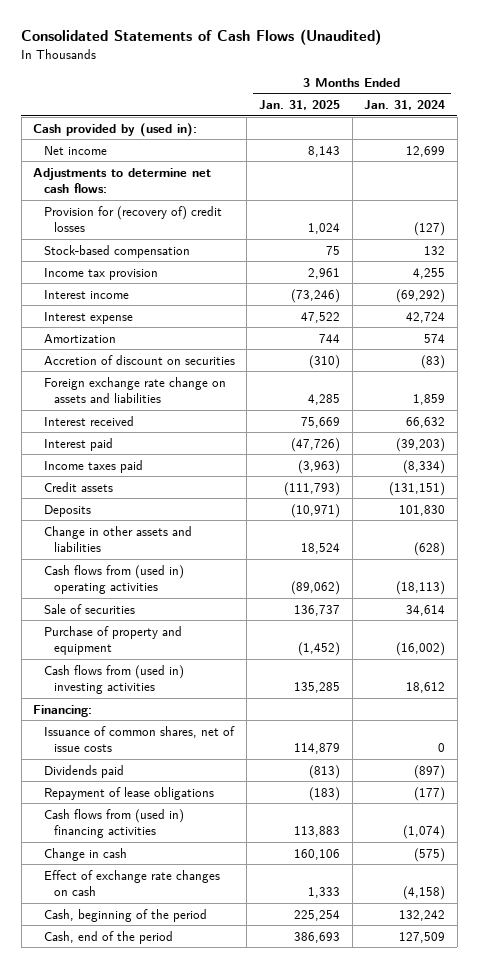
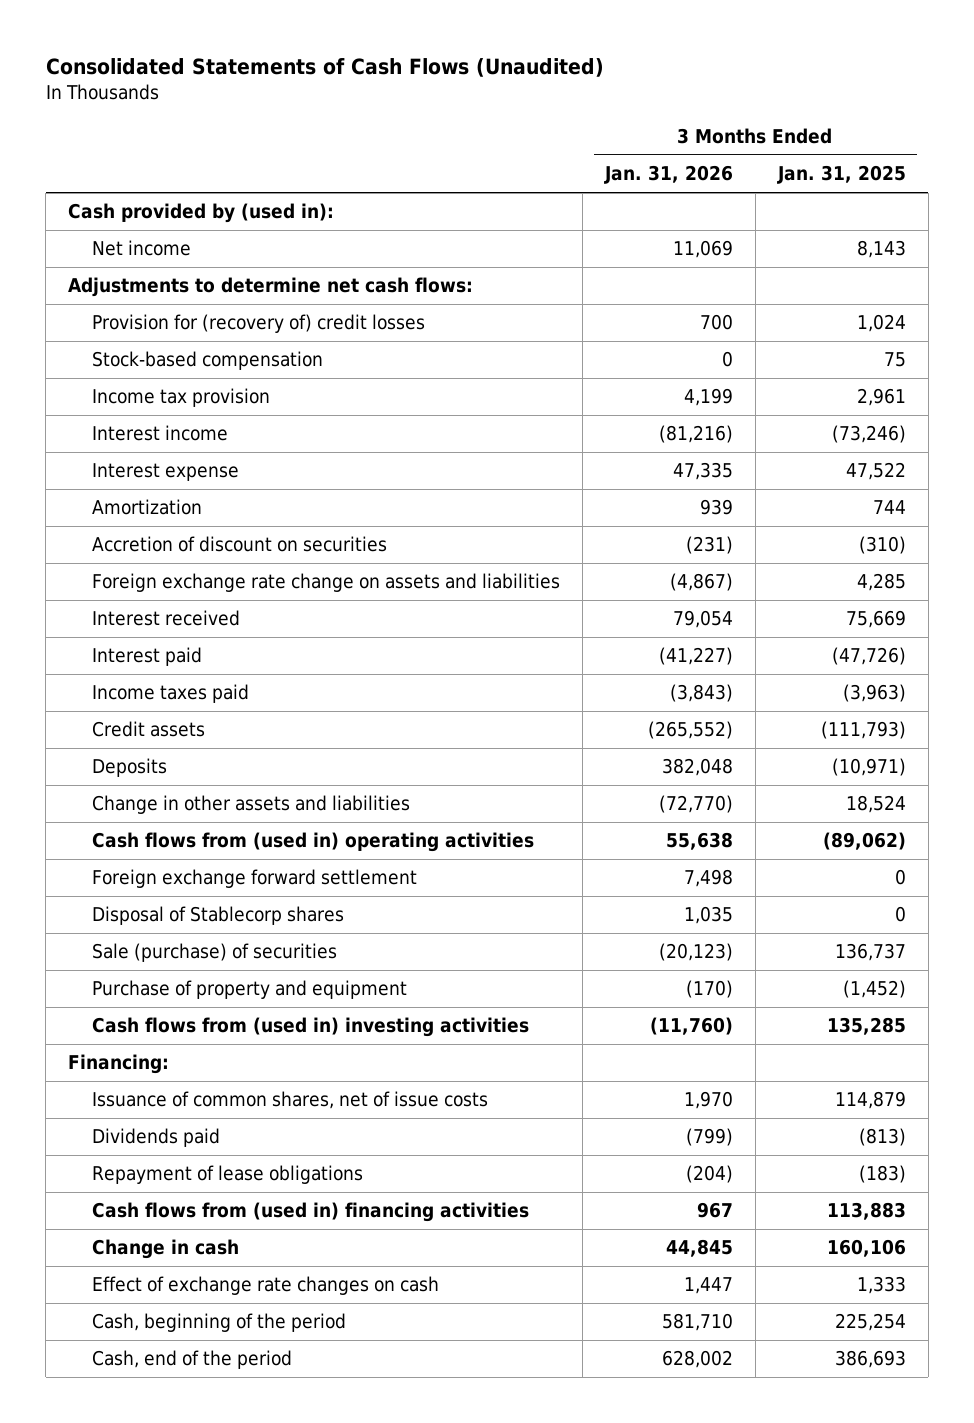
[364,100,446,111] Jan. 31, 2024 -> none
none -> [604,165,734,185] Jan. 31, 2026
none -> [92,869,418,889] Foreign exchange forward settlement
none -> [92,906,345,926] Disposal of Stablecorp shares
[43,603,135,614] Sale of securities -> [92,943,338,963] Sale (purchase) of securities

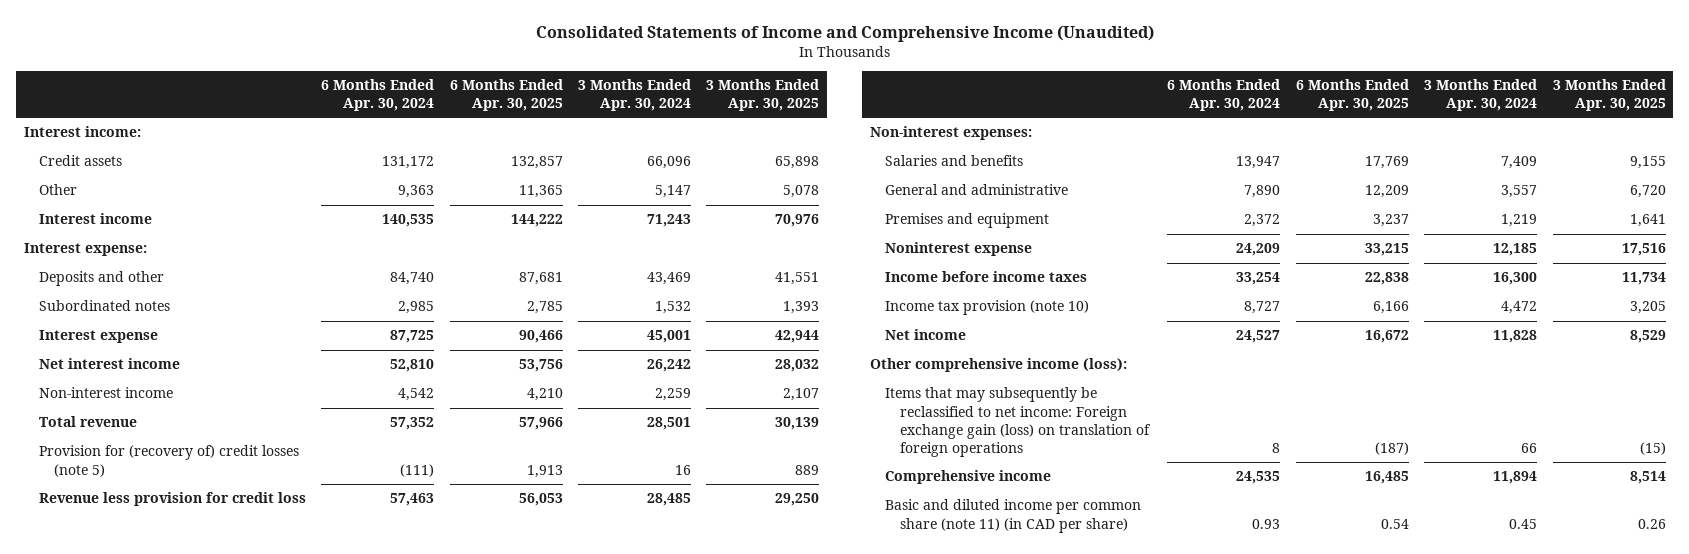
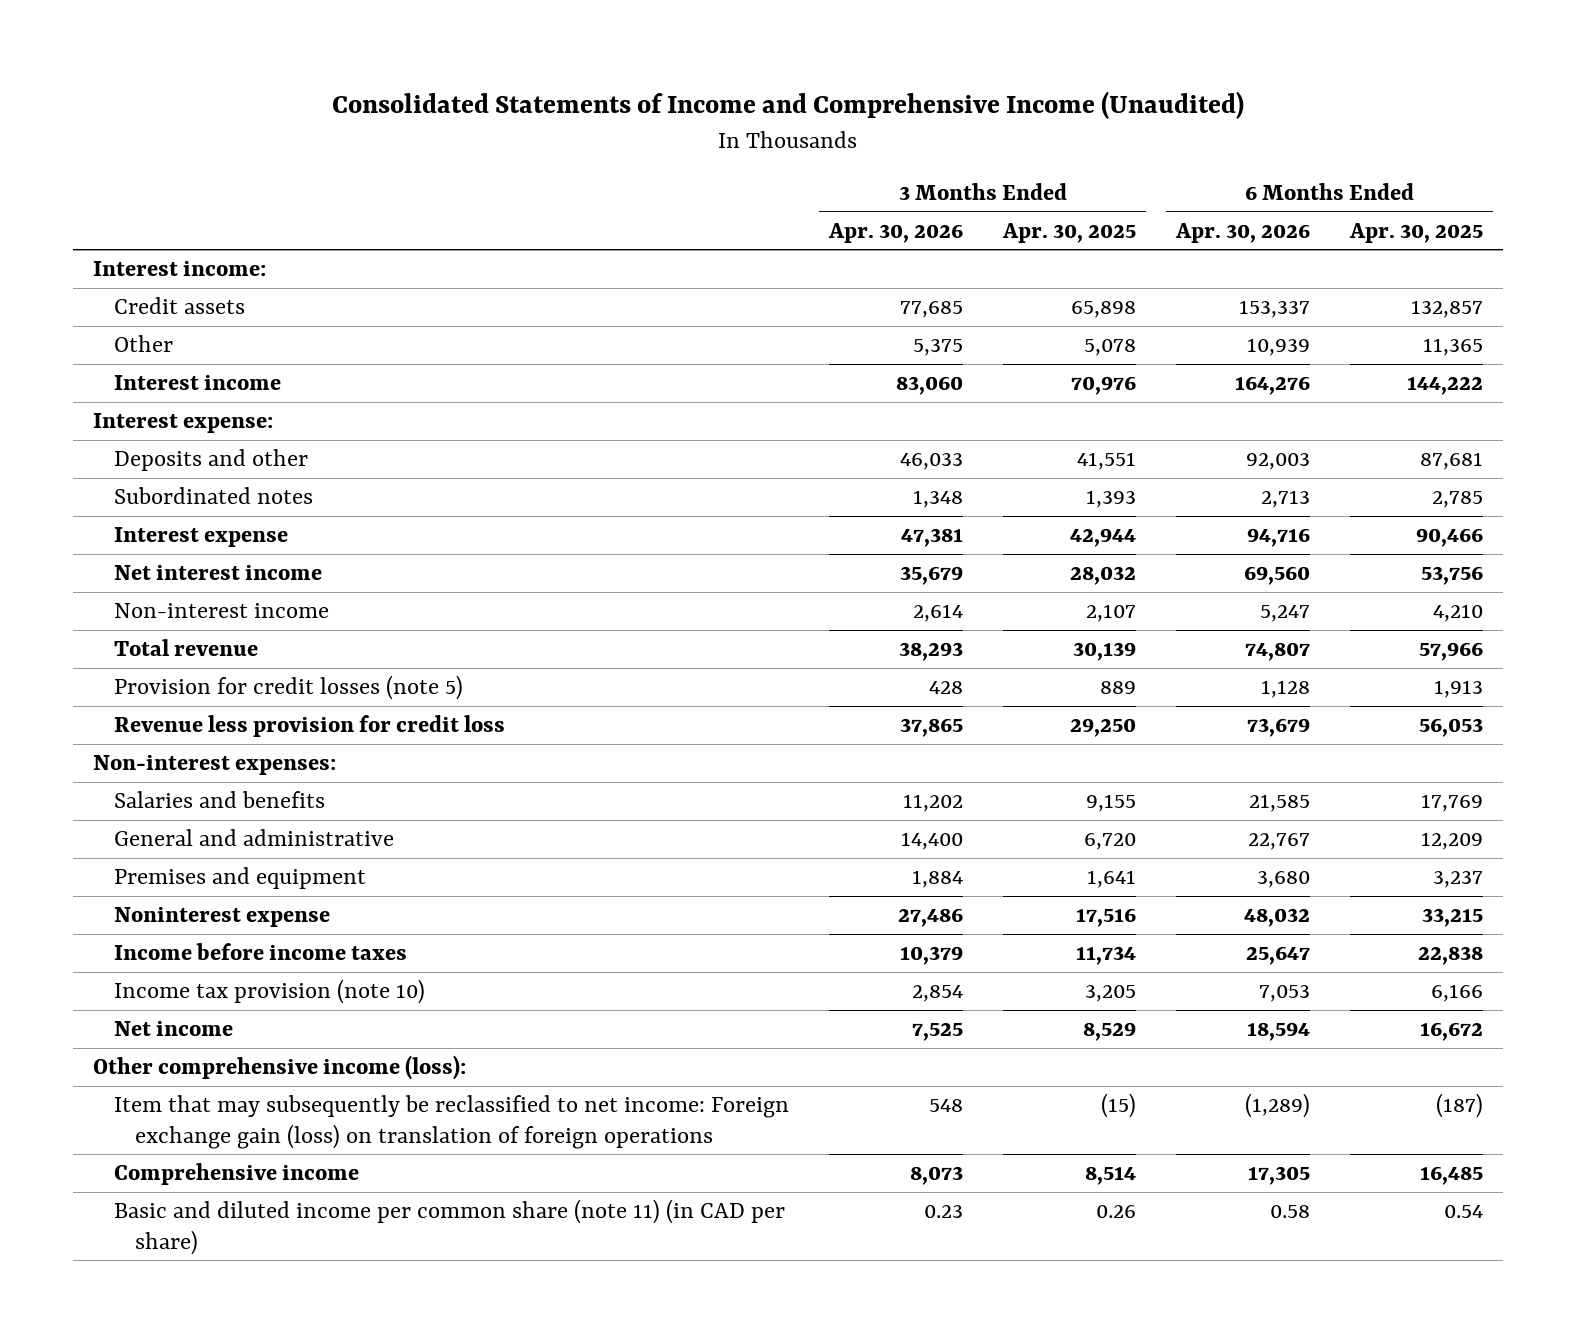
[321,78,435,112] 6 Months Ended Apr. 30, 2024 -> none
[577,78,691,112] 3 Months Ended Apr. 30, 2024 -> none
none -> [828,222,964,243] Apr. 30, 2026
none -> [1175,222,1311,243] Apr. 30, 2026
[38,445,299,477] Provision for (recovery of) credit losses (note 5) -> [114,675,464,701] Provision for credit losses (note 5)
[884,387,1151,457] Items that may subsequently be reclassified to net income: Foreign exchange gain (loss) on translation of foreign operations -> [114,1095,790,1149] Item that may subsequently be reclassified to net income: Foreign exchange gain (loss) on translation of foreign operations

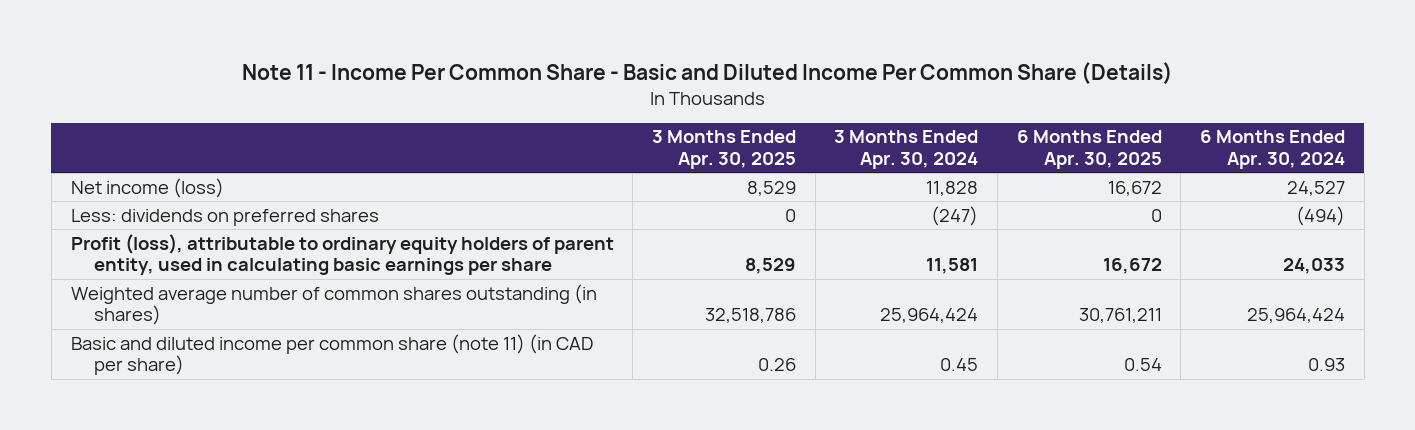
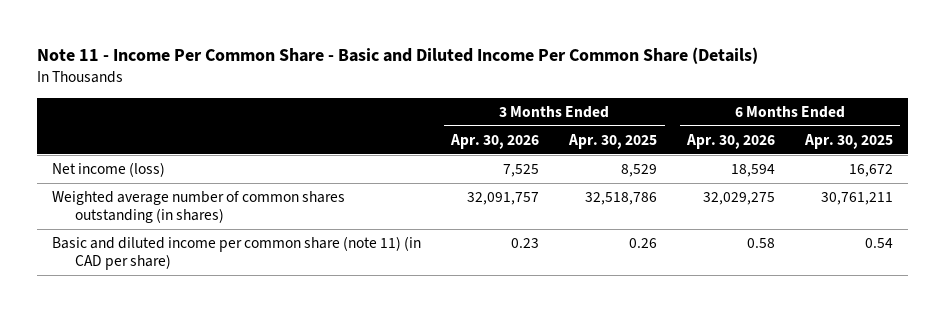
[834,130,979,170] 3 Months Ended Apr. 30, 2024 -> none
[1199,130,1345,170] 6 Months Ended Apr. 30, 2024 -> none
none -> [450,133,540,149] Apr. 30, 2026
none -> [685,133,775,149] Apr. 30, 2026
[70,208,379,226] Less: dividends on preferred shares -> none
[70,233,614,276] Profit (loss), attributable to ordinary equity holders of parent entity, used in calculating basic earnings per share -> none

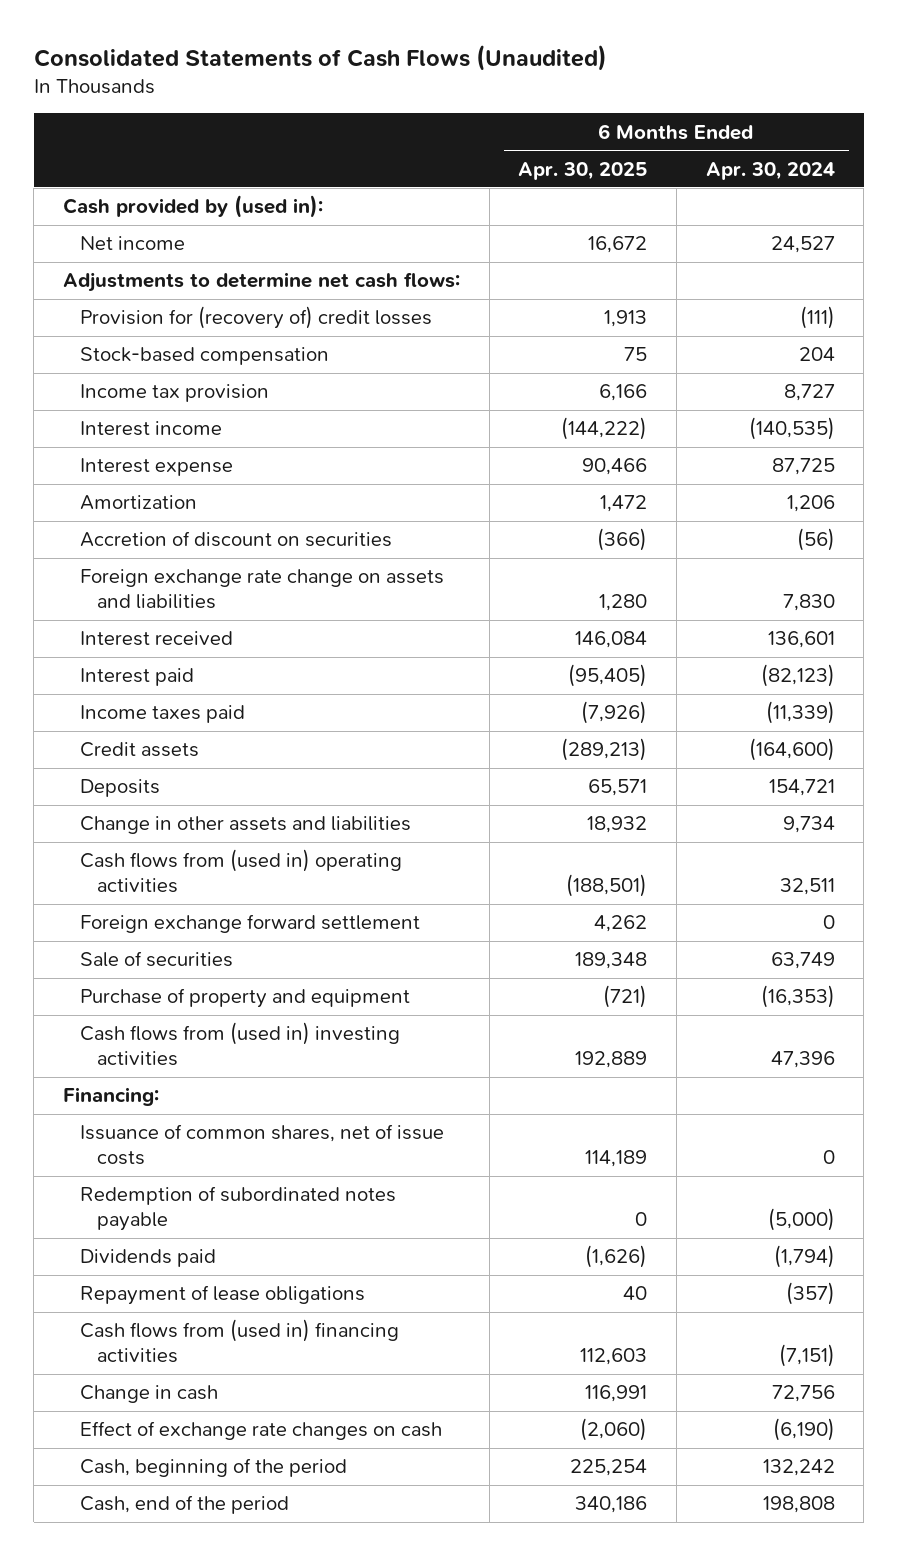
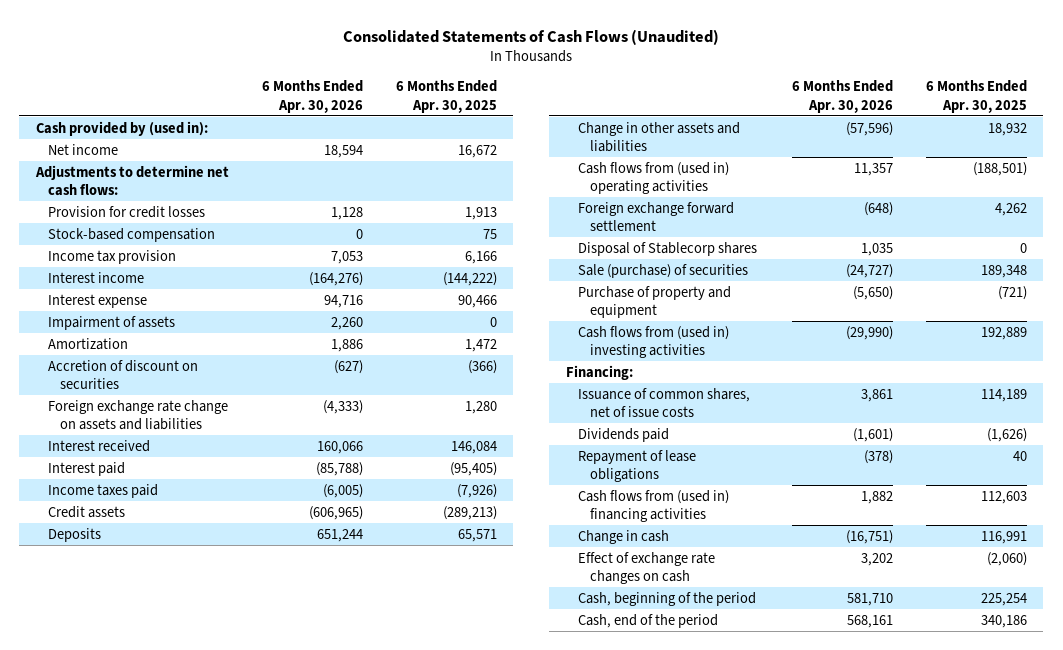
[705,161,835,180] Apr. 30, 2024 -> none
none -> [261,80,363,113] 6 Months Ended Apr. 30, 2026
[80,306,433,330] Provision for (recovery of) credit losses -> [47,205,205,218] Provision for credit losses
none -> [47,315,175,330] Impairment of assets
none -> [578,241,758,256] Disposal of Stablecorp shares
[80,951,234,968] Sale of securities -> [578,263,749,278] Sale (purchase) of securities
[80,1186,397,1232] Redemption of subordinated notes payable -> none

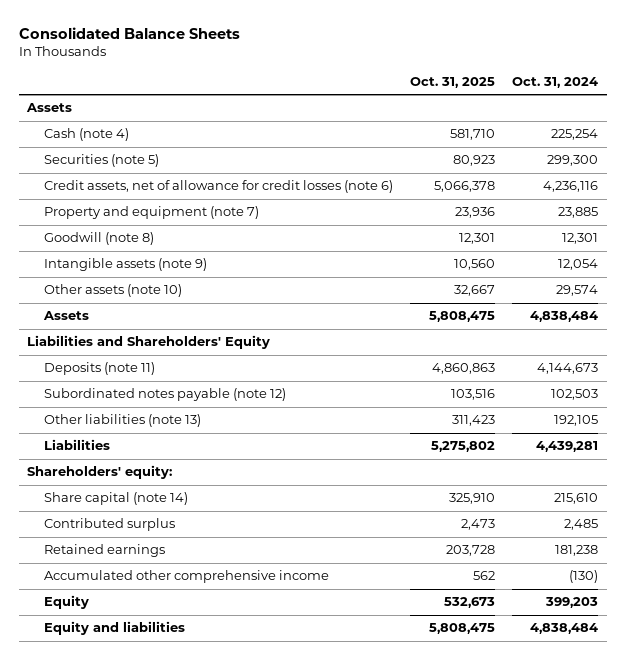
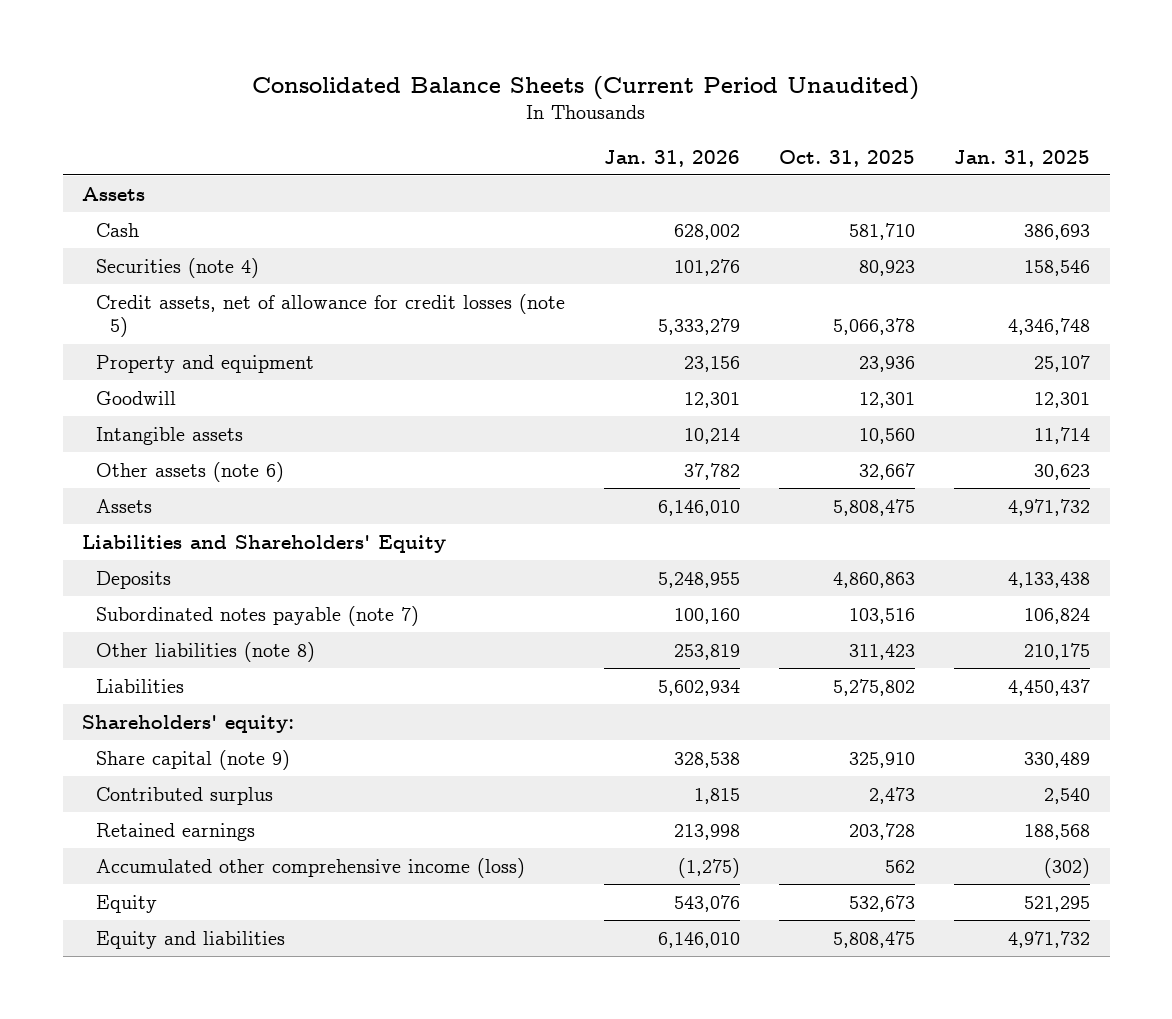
[18,26,240,39] Consolidated Balance Sheets -> [252,75,920,100] Consolidated Balance Sheets (Current Period Unaudited)
[512,76,599,88] Oct. 31, 2024 -> none
none -> [604,149,741,167] Jan. 31, 2026
none -> [954,149,1091,167] Jan. 31, 2025
[44,128,130,142] Cash (note 4) -> [96,222,140,237] Cash
[44,154,160,168] Securities (note 5) -> [96,257,260,278] Securities (note 4)
[44,180,394,194] Credit assets, net of allowance for credit losses (note 6) -> [96,293,566,338] Credit assets, net of allowance for credit losses (note 5)
[44,206,260,220] Property and equipment (note 7) -> [96,354,315,373] Property and equipment
[44,232,155,246] Goodwill (note 8) -> [96,390,177,405] Goodwill
[44,258,208,272] Intangible assets (note 9) -> [96,426,244,445] Intangible assets
[44,284,183,298] Other assets (note 10) -> [96,461,285,482] Other assets (note 6)
[44,362,156,376] Deposits (note 11) -> [96,570,172,589] Deposits
[44,388,287,402] Subordinated notes payable (note 12) -> [96,605,420,626] Subordinated notes payable (note 7)
[44,414,202,428] Other liabilities (note 13) -> [96,641,316,662] Other liabilities (note 8)
[44,492,189,506] Share capital (note 14) -> [96,749,291,770] Share capital (note 9)
[44,570,330,584] Accumulated other comprehensive income -> [96,857,526,878] Accumulated other comprehensive income (loss)

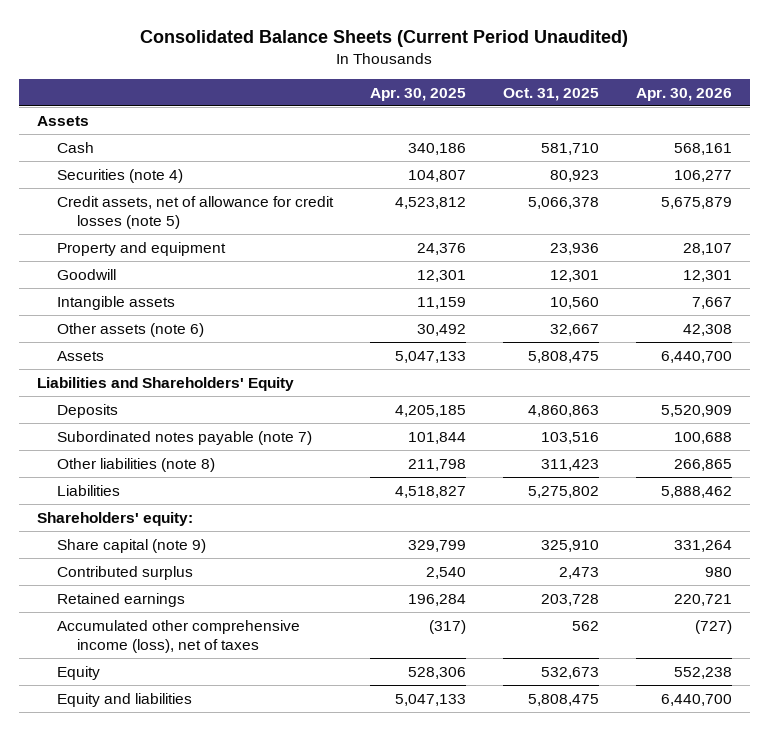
[604,149,741,167] Jan. 31, 2026 -> none
[954,149,1091,167] Jan. 31, 2025 -> none
none -> [369,87,466,101] Apr. 30, 2025
none -> [635,87,732,101] Apr. 30, 2026
[96,857,526,878] Accumulated other comprehensive income (loss) -> [56,619,300,653] Accumulated other comprehensive income (loss), net of taxes

